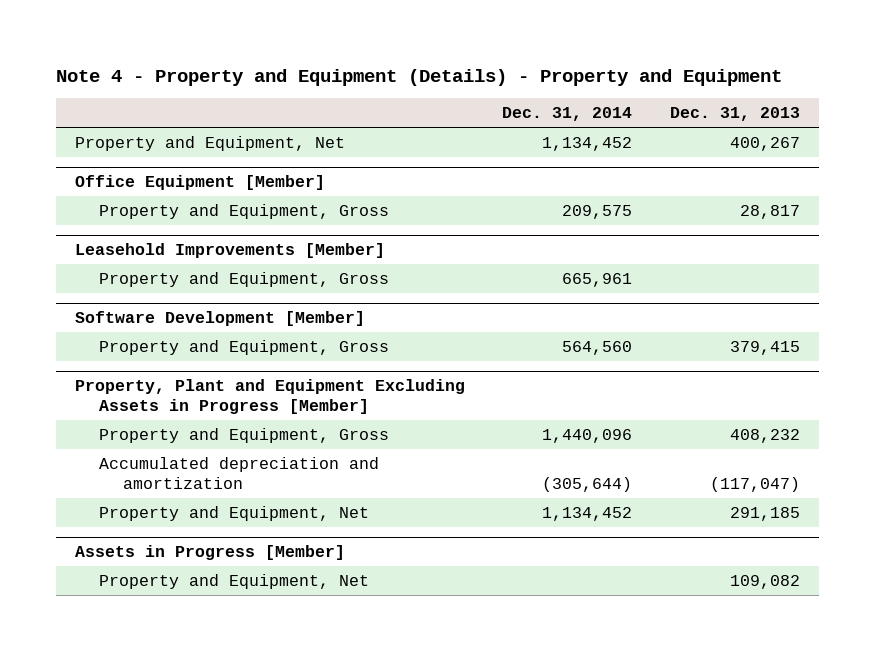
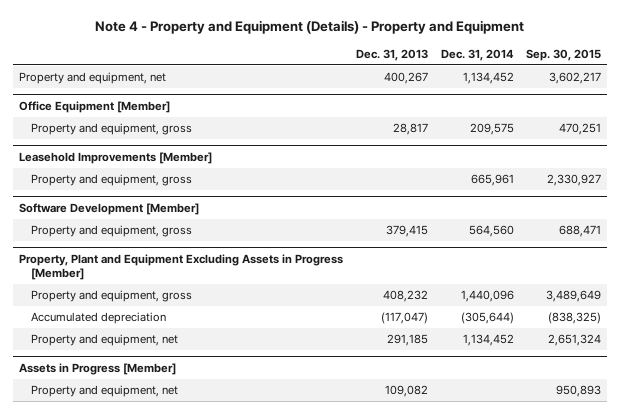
none -> [526,48,602,61] Sep. 30, 2015
[74,135,345,151] Property and Equipment, Net -> [19,72,167,85] Property and equipment, net
[99,203,390,219] Property and Equipment, Gross -> [30,123,192,136] Property and equipment, gross
[99,271,390,287] Property and Equipment, Gross -> [30,174,192,187] Property and equipment, gross
[99,339,390,355] Property and Equipment, Gross -> [30,225,192,238] Property and equipment, gross
[99,427,390,443] Property and Equipment, Gross -> [30,290,192,303] Property and equipment, gross
[99,456,380,489] Accumulated depreciation and amortization -> [30,312,166,325] Accumulated depreciation
[99,505,370,521] Property and Equipment, Net -> [30,334,178,347] Property and equipment, net
[99,573,370,589] Property and Equipment, Net -> [30,385,178,398] Property and equipment, net

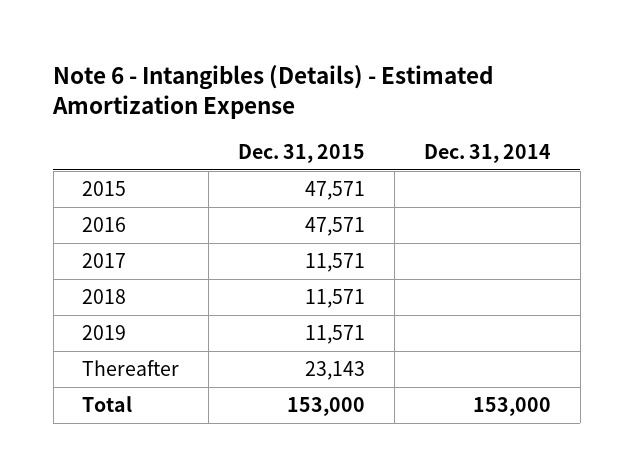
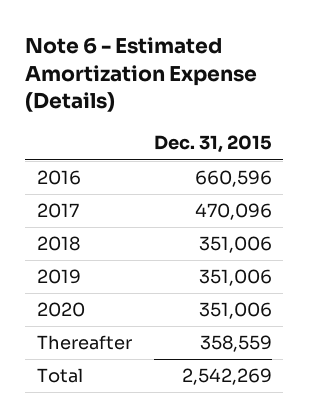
[52,64,494,119] Note 6 - Intangibles (Details) - Estimated Amortization Expense -> [25,36,258,113] Note 6 - Estimated Amortization Expense (Details)
[423,143,551,163] Dec. 31, 2014 -> none
[82,181,127,197] 2015 -> none
[305,217,366,237] 47,571 -> [195,170,273,188] 660,596
[305,253,366,273] 11,571 -> [195,203,273,221] 470,096
[305,289,366,309] 11,571 -> [199,236,273,254] 351,006
[305,325,366,345] 11,571 -> [199,269,273,287] 351,006
none -> [36,302,85,318] 2020
[305,361,366,381] 23,143 -> [200,335,273,353] 358,559
[287,397,366,417] 153,000 -> [182,368,273,386] 2,542,269

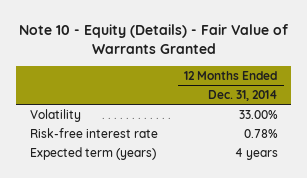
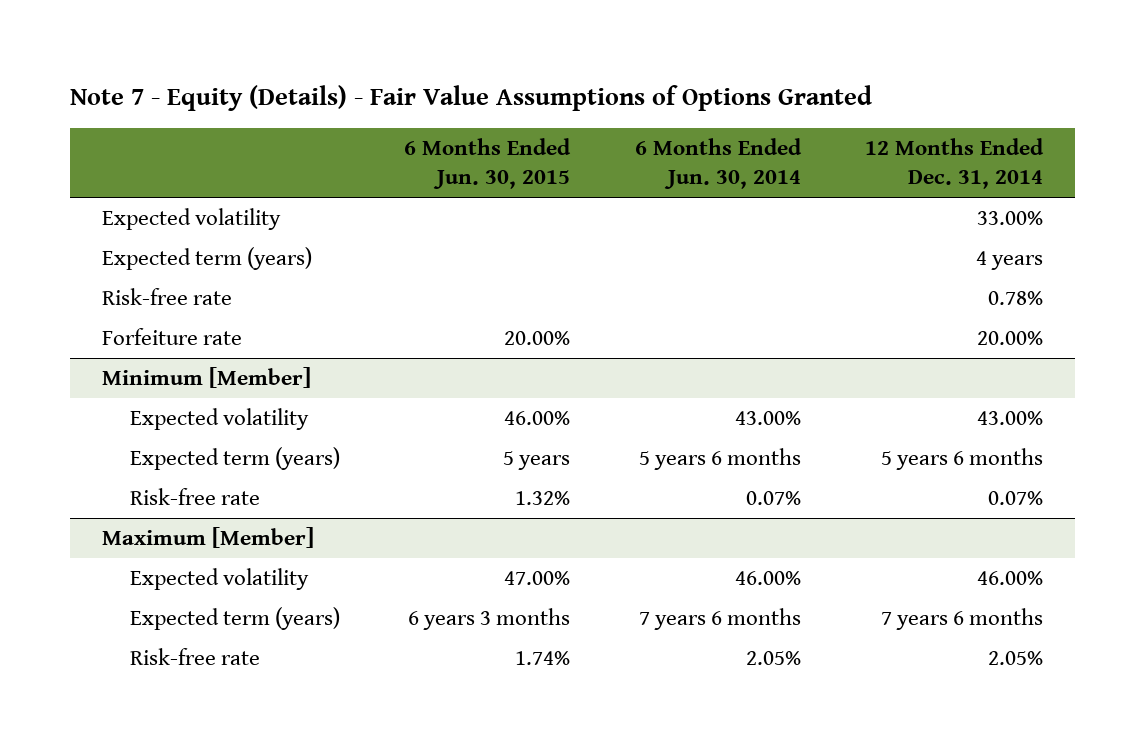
[18,24,289,54] Note 10 - Equity (Details) - Fair Value of Warrants Granted -> [69,85,872,112] Note 7 - Equity (Details) - Fair Value Assumptions of Options Granted
none -> [404,137,572,190] 6 Months Ended Jun. 30, 2015
none -> [634,137,802,190] 6 Months Ended Jun. 30, 2014
[29,127,158,138] Risk-free interest rate -> none
[29,108,81,122] Volatility -> [101,208,281,231] Expected volatility
none -> [101,288,232,306] Risk-free rate
none -> [101,328,242,346] Forfeiture rate
none -> [101,367,311,389] Minimum [Member]
none -> [130,408,310,431] Expected volatility
none -> [130,447,341,471] Expected term (years)
none -> [130,488,261,506] Risk-free rate
none -> [101,527,314,549] Maximum [Member]
none -> [130,568,310,591] Expected volatility
none -> [130,607,341,631] Expected term (years)
none -> [130,648,261,666] Risk-free rate

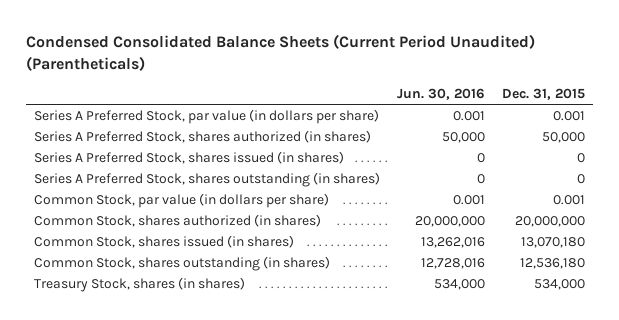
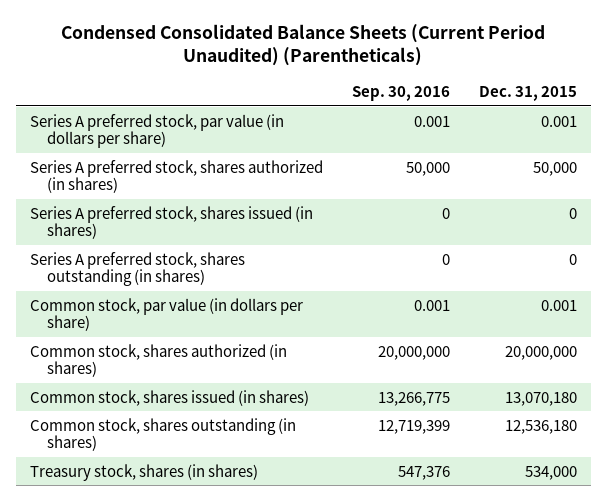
[396,88,485,101] Jun. 30, 2016 -> none
none -> [351,86,450,102] Sep. 30, 2016
[33,108,379,124] Series A Preferred Stock, par value (in dollars per share) -> [30,113,285,149] Series A preferred stock, par value (in dollars per share)
[33,129,371,143] Series A Preferred Stock, shares authorized (in shares) -> [30,159,324,194] Series A preferred stock, shares authorized (in shares)
[33,150,344,164] Series A Preferred Stock, shares issued (in shares) -> [30,205,314,240] Series A preferred stock, shares issued (in shares)
[33,171,380,187] Series A Preferred Stock, shares outstanding (in shares) -> [30,251,246,287] Series A preferred stock, shares outstanding (in shares)
[33,192,329,208] Common Stock, par value (in dollars per share) -> [30,297,304,332] Common stock, par value (in dollars per share)
[33,213,321,227] Common Stock, shares authorized (in shares) -> [30,343,288,378] Common stock, shares authorized (in shares)
[33,234,294,248] Common Stock, shares issued (in shares) -> [30,389,310,406] Common stock, shares issued (in shares)
[33,255,330,271] Common Stock, shares outstanding (in shares) -> [30,417,297,452] Common stock, shares outstanding (in shares)
[33,276,245,292] Treasury Stock, shares (in shares) -> [30,463,259,481] Treasury stock, shares (in shares)

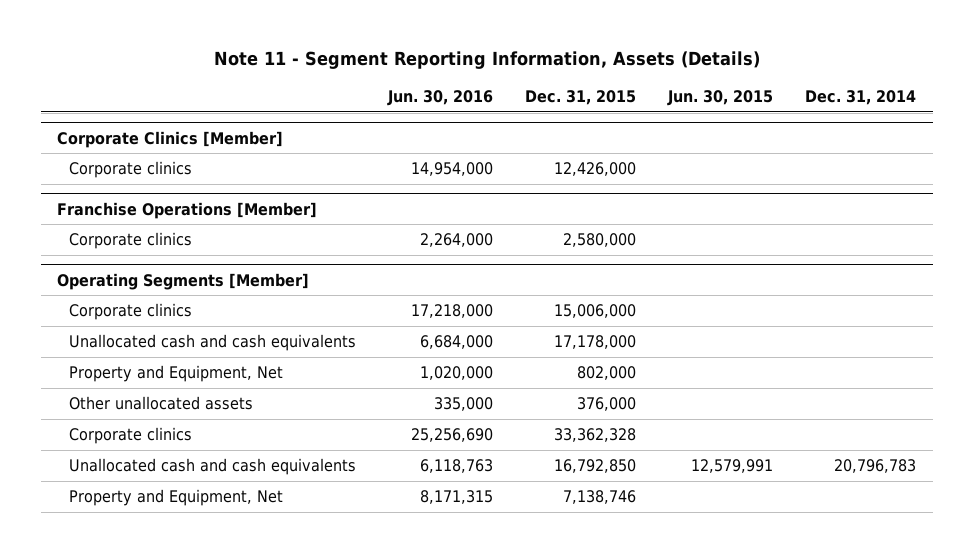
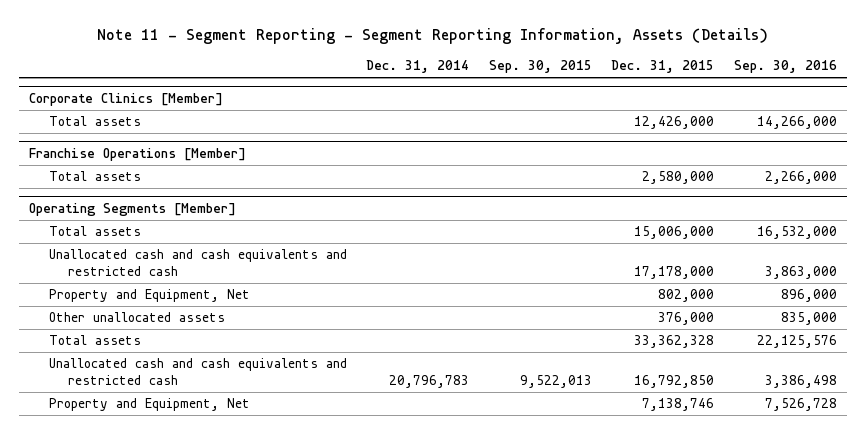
[213,51,760,70] Note 11 - Segment Reporting Information, Assets (Details) -> [97,28,769,45] Note 11 - Segment Reporting - Segment Reporting Information, Assets (Details)
[386,89,493,106] Jun. 30, 2016 -> none
[667,89,774,106] Jun. 30, 2015 -> none
none -> [488,60,592,74] Sep. 30, 2015
none -> [733,60,837,74] Sep. 30, 2016
[68,161,192,179] Corporate clinics -> [48,116,141,127] Total assets
[68,232,192,250] Corporate clinics -> [48,171,141,182] Total assets
[68,303,192,321] Corporate clinics -> [48,226,141,237] Total assets
[68,334,356,352] Unallocated cash and cash equivalents -> [48,249,347,276] Unallocated cash and cash equivalents and restricted cash
[68,427,192,445] Corporate clinics -> [48,335,141,346] Total assets
[68,458,356,476] Unallocated cash and cash equivalents -> [48,358,347,385] Unallocated cash and cash equivalents and restricted cash

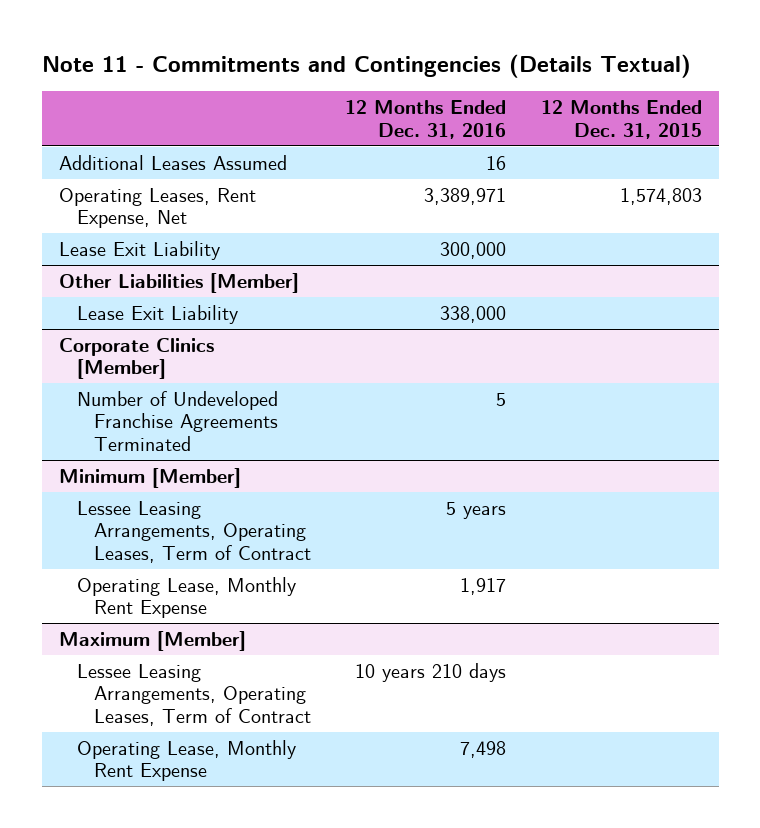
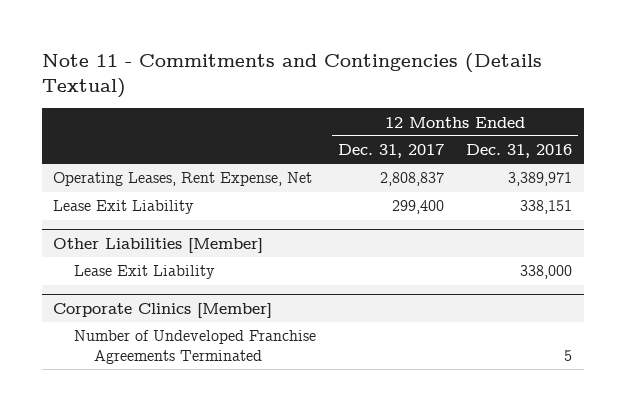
[540,100,702,139] 12 Months Ended Dec. 31, 2015 -> none
none -> [338,144,445,159] Dec. 31, 2017
[58,154,287,170] Additional Leases Assumed -> none
[440,241,507,259] 300,000 -> [520,200,573,215] 338,151
[58,467,241,488] Minimum [Member] -> none
[76,500,312,563] Lessee Leasing Arrangements, Operating Leases, Term of Contract -> none
[76,576,296,619] Operating Lease, Monthly Rent Expense -> none
[58,630,246,651] Maximum [Member] -> none
[76,663,312,726] Lessee Leasing Arrangements, Operating Leases, Term of Contract -> none
[76,739,296,782] Operating Lease, Monthly Rent Expense -> none

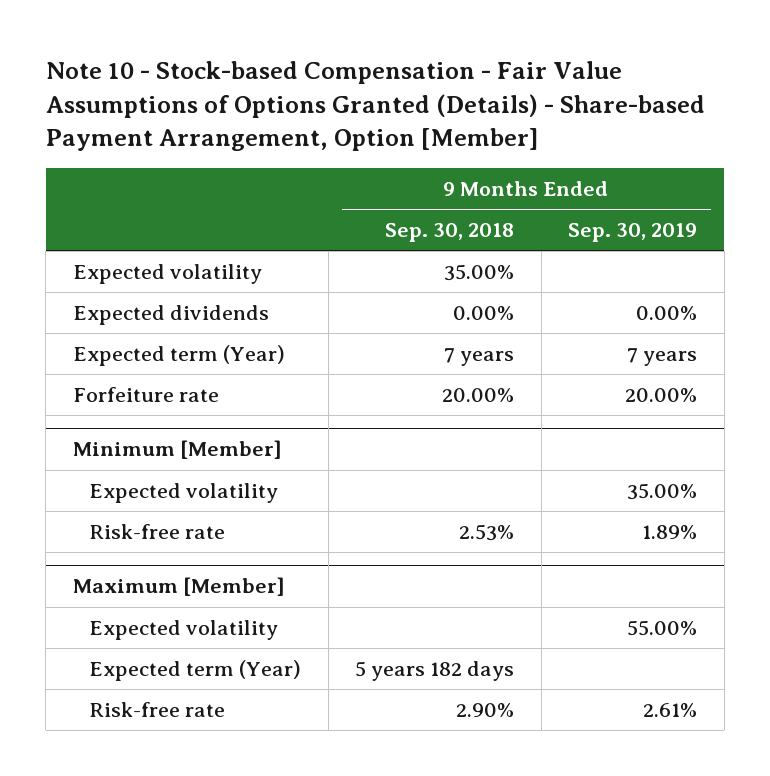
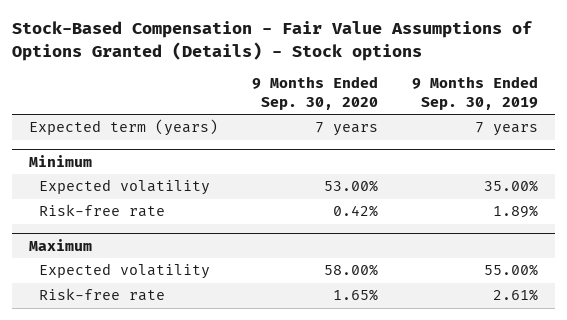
[45,61,705,152] Note 10 - Stock-based Compensation - Fair Value Assumptions of Options Granted (Details) - Share-based Payment Arrangement, Option [Member] -> [11,21,532,61] Stock-Based Compensation - Fair Value Assumptions of Options Granted (Details) - Stock options
[385,223,515,243] Sep. 30, 2018 -> none
none -> [251,76,378,110] 9 Months Ended Sep. 30, 2020
[72,264,262,285] Expected volatility -> none
[72,305,269,326] Expected dividends -> none
[72,387,219,403] Forfeiture rate -> none
[72,345,285,367] Expected term (Year) -> [28,119,218,137] Expected term (years)
[72,440,282,460] Minimum [Member] -> [28,154,92,167] Minimum
[72,577,285,597] Maximum [Member] -> [28,238,92,251] Maximum
[89,660,302,682] Expected term (Year) -> none

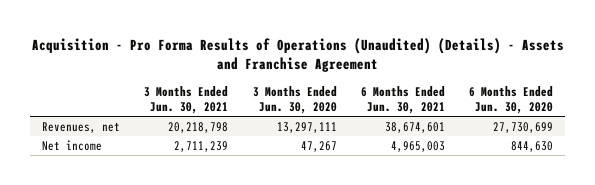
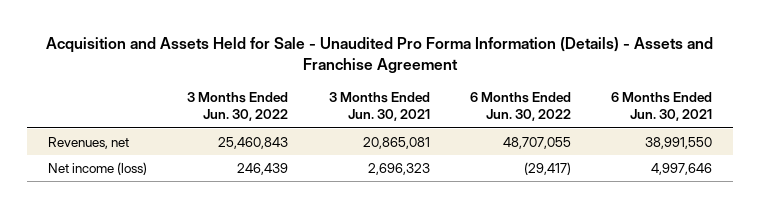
[31,37,564,73] Acquisition - Pro Forma Results of Operations (Unaudited) (Details) - Assets and Franchise Agreement -> [46,36,714,73] Acquisition and Assets Held for Sale - Unaudited Pro Forma Information (Details) - Assets and Franchise Agreement
[252,85,337,114] 3 Months Ended Jun. 30, 2020 -> none
[469,85,554,114] 6 Months Ended Jun. 30, 2020 -> none
none -> [187,91,289,122] 3 Months Ended Jun. 30, 2022
none -> [470,91,572,122] 6 Months Ended Jun. 30, 2022
[168,122,229,134] 20,218,798 -> [362,137,430,150] 20,865,081
[384,122,445,134] 38,674,601 -> [645,137,713,150] 38,991,550
[42,140,103,152] Net income -> [47,162,147,176] Net income (loss)
[174,141,229,153] 2,711,239 -> [367,163,430,176] 2,696,323
[390,141,445,153] 4,965,003 -> [651,163,713,176] 4,997,646

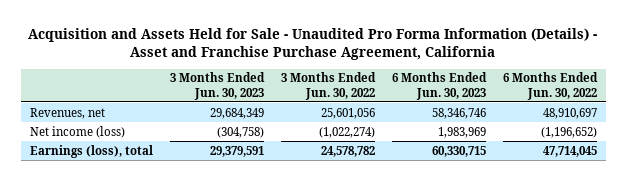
[46,36,714,73] Acquisition and Assets Held for Sale - Unaudited Pro Forma Information (Details) - Assets and Franchise Agreement -> [28,28,598,61] Acquisition and Assets Held for Sale - Unaudited Pro Forma Information (Details) - Asset and Franchise Purchase Agreement, California
[328,91,430,122] 3 Months Ended Jun. 30, 2021 -> none
[611,91,713,122] 6 Months Ended Jun. 30, 2021 -> none
none -> [169,72,265,100] 3 Months Ended Jun. 30, 2023
none -> [392,72,488,100] 6 Months Ended Jun. 30, 2023
[218,137,289,150] 25,460,843 -> [320,107,375,119] 25,601,056
[503,137,572,150] 48,707,055 -> [543,107,598,119] 48,910,697
[237,163,289,176] 246,439 -> [318,126,375,138] (1,022,274)
[524,162,572,176] (29,417) -> [541,126,598,138] (1,196,652)
none -> [29,144,153,158] Earnings (loss), total

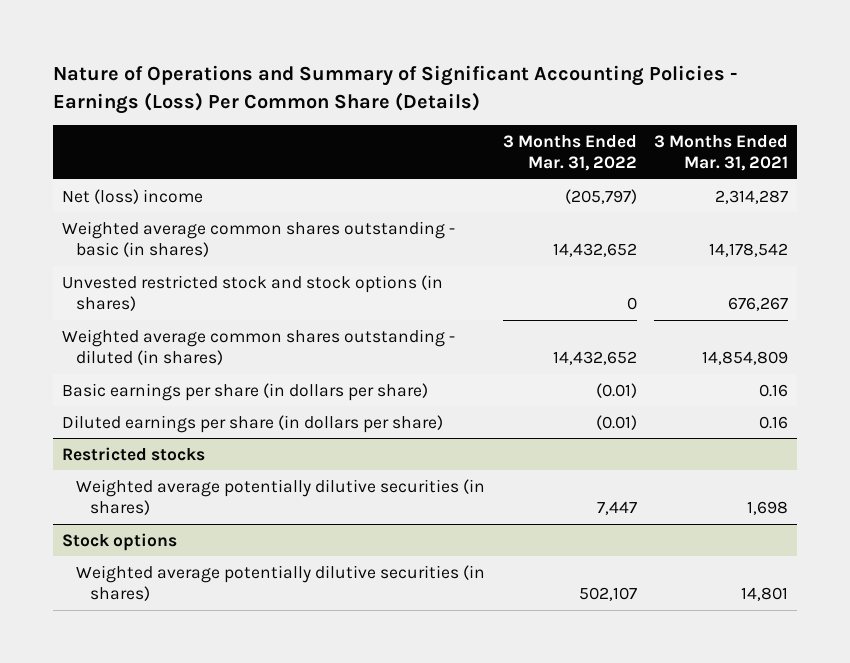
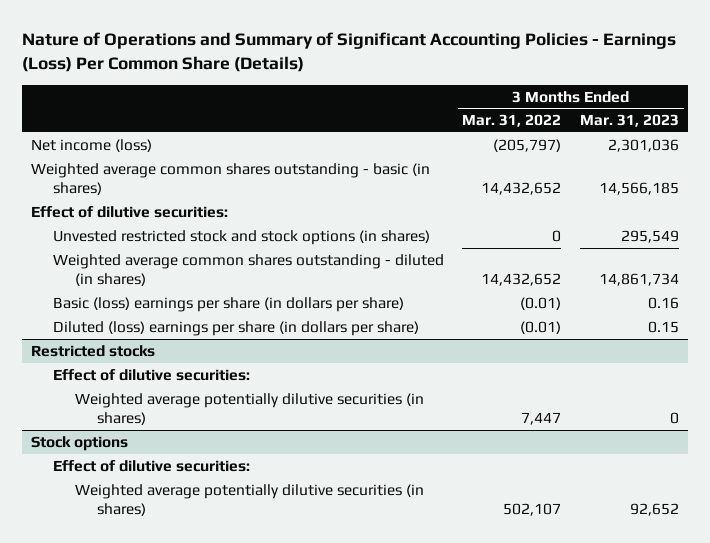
[654,134,789,172] 3 Months Ended Mar. 31, 2021 -> none
none -> [580,114,680,128] Mar. 31, 2023
[62,188,204,204] Net (loss) income -> [30,138,152,152] Net income (loss)
none -> [30,205,228,218] Effect of dilutive securities:
[62,382,429,401] Basic earnings per share (in dollars per share) -> [52,296,404,312] Basic (loss) earnings per share (in dollars per share)
[62,414,444,433] Diluted earnings per share (in dollars per share) -> [52,320,419,336] Diluted (loss) earnings per share (in dollars per share)
none -> [52,368,250,381] Effect of dilutive securities:
none -> [52,459,250,472] Effect of dilutive securities:

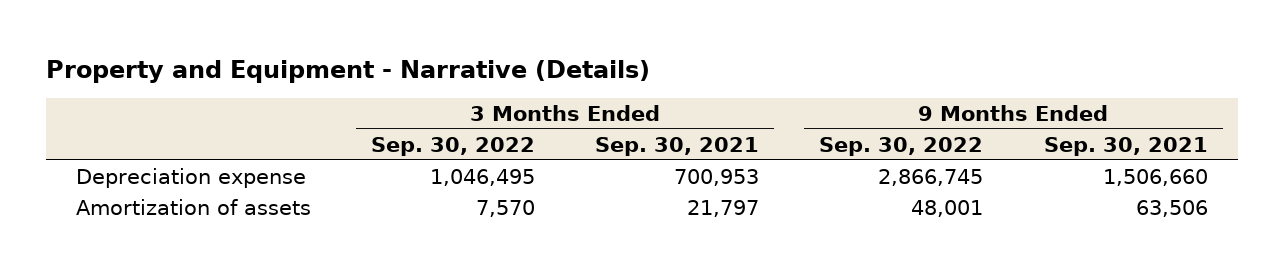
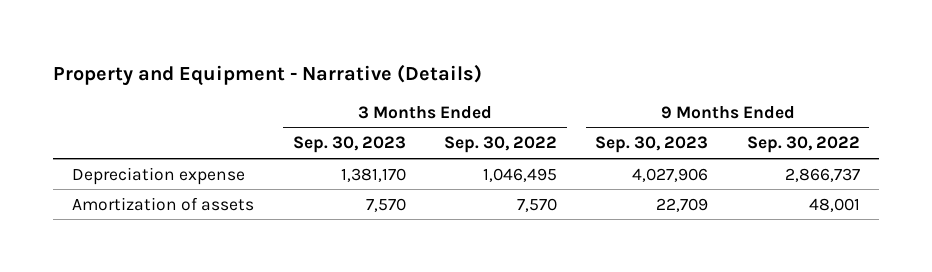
[595,136,760,156] Sep. 30, 2021 -> none
[1043,136,1208,156] Sep. 30, 2021 -> none
none -> [292,136,406,154] Sep. 30, 2023
none -> [595,136,709,154] Sep. 30, 2023
[878,168,984,186] 2,866,745 -> [784,167,860,182] 2,866,737

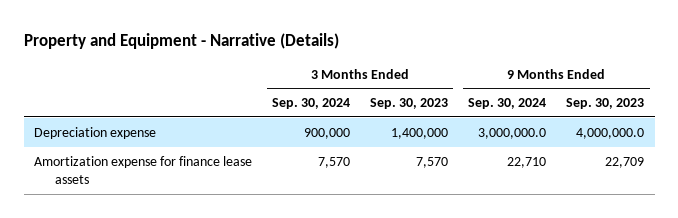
[444,136,558,154] Sep. 30, 2022 -> none
[746,136,860,154] Sep. 30, 2022 -> none
none -> [271,98,350,110] Sep. 30, 2024
none -> [468,98,547,110] Sep. 30, 2024
[340,167,406,182] 1,381,170 -> [391,127,449,139] 1,400,000
[632,167,709,182] 4,027,906 -> [576,127,645,139] 4,000,000.0
[72,196,255,211] Amortization of assets -> [33,155,252,184] Amortization expense for finance lease assets

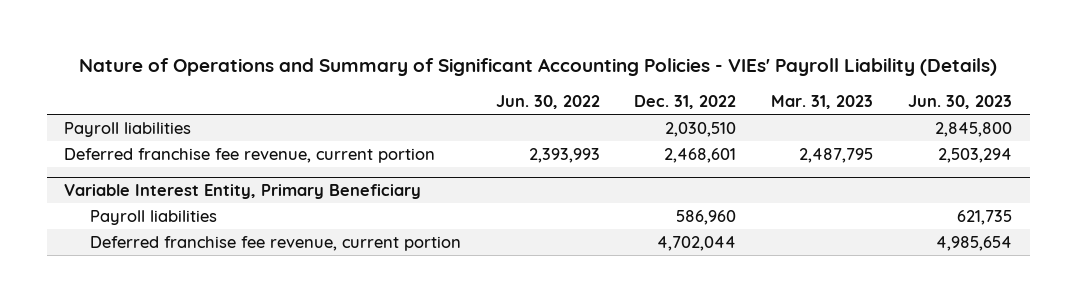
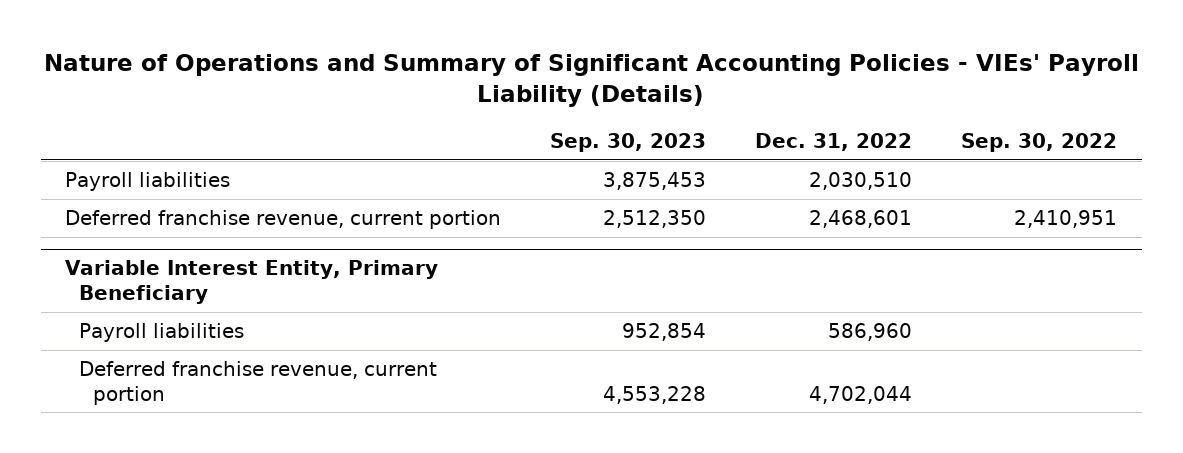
[495,95,600,110] Jun. 30, 2022 -> none
[771,95,874,110] Mar. 31, 2023 -> none
[908,95,1013,110] Jun. 30, 2023 -> none
none -> [550,132,707,152] Sep. 30, 2023
none -> [961,132,1118,152] Sep. 30, 2022
[64,147,436,163] Deferred franchise fee revenue, current portion -> [65,210,502,230] Deferred franchise revenue, current portion
[89,235,461,251] Deferred franchise fee revenue, current portion -> [79,361,438,405] Deferred franchise revenue, current portion

